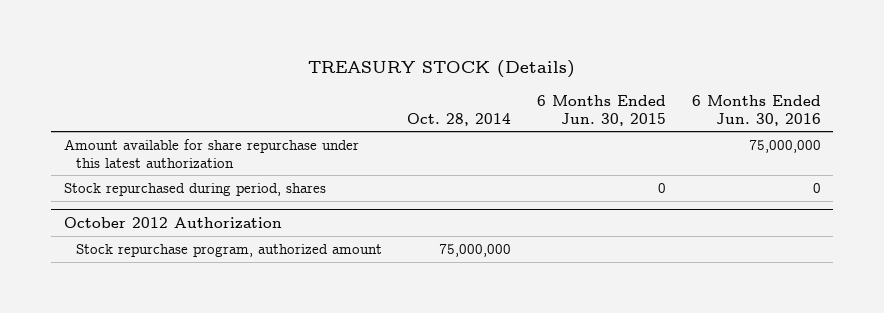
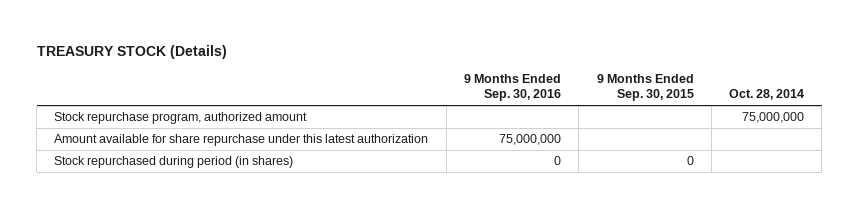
[537,94,667,126] 6 Months Ended Jun. 30, 2015 -> none
[691,94,821,126] 6 Months Ended Jun. 30, 2016 -> none
none -> [463,74,561,102] 9 Months Ended Sep. 30, 2016
none -> [596,74,694,102] 9 Months Ended Sep. 30, 2015
none -> [54,112,308,125] Stock repurchase program, authorized amount
[63,216,282,229] October 2012 Authorization -> none
[75,243,382,257] Stock repurchase program, authorized amount -> none
[63,182,326,196] Stock repurchased during period, shares -> [54,156,294,169] Stock repurchased during period (in shares)

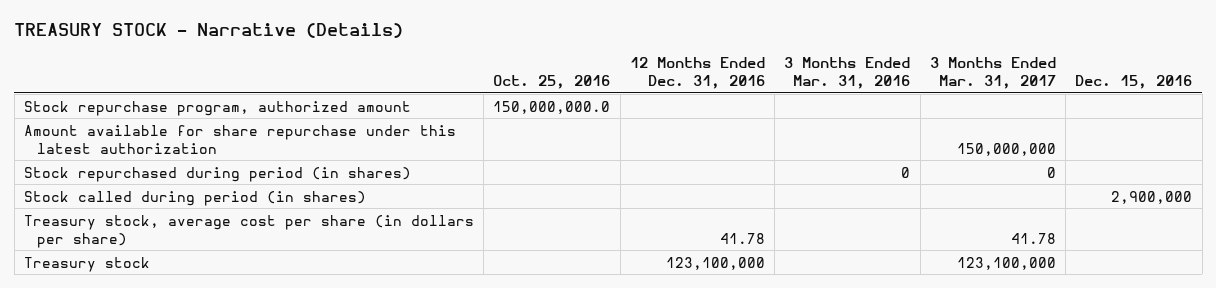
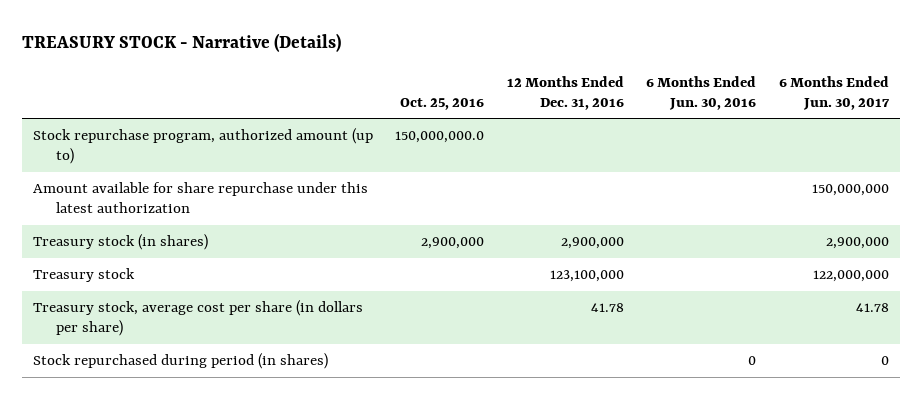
[784,56,911,89] 3 Months Ended Mar. 31, 2016 -> none
[929,56,1056,89] 3 Months Ended Mar. 31, 2017 -> none
[1075,74,1193,89] Dec. 15, 2016 -> none
none -> [646,75,757,110] 6 Months Ended Jun. 30, 2016
none -> [778,75,890,110] 6 Months Ended Jun. 30, 2017
[24,100,412,116] Stock repurchase program, authorized amount -> [32,128,373,165] Stock repurchase program, authorized amount (up to)
[24,190,367,206] Stock called during period (in shares) -> none
none -> [32,234,208,251] Treasury stock (in shares)
[24,214,475,248] Treasury stock, average cost per share (in dollars per share) -> [32,300,363,337] Treasury stock, average cost per share (in dollars per share)
[24,166,412,182] Stock repurchased during period (in shares) -> [32,353,328,370] Stock repurchased during period (in shares)

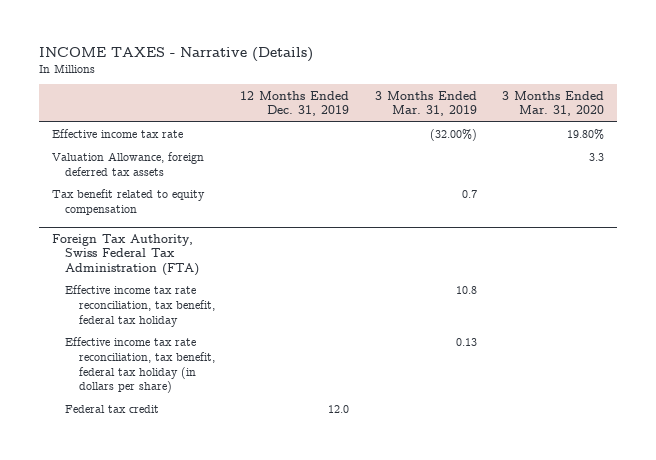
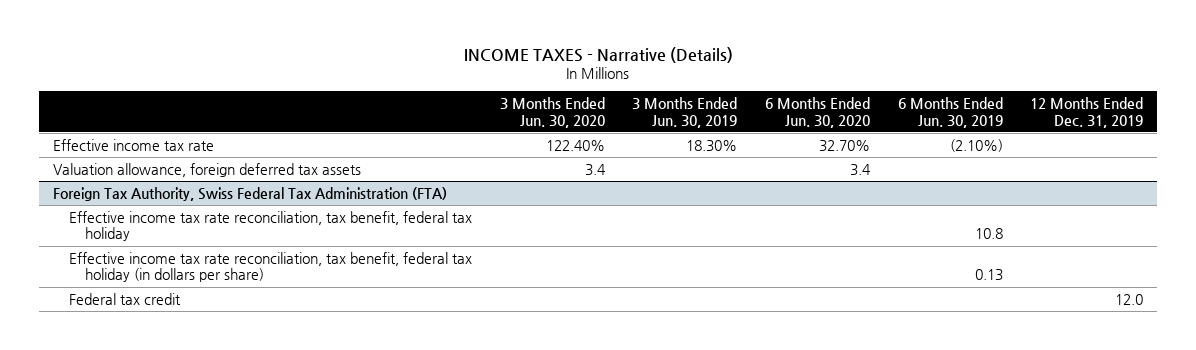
[374,90,477,117] 3 Months Ended Mar. 31, 2019 -> none
[502,90,605,117] 3 Months Ended Mar. 31, 2020 -> none
none -> [499,96,605,128] 3 Months Ended Jun. 30, 2020
none -> [632,96,738,128] 3 Months Ended Jun. 30, 2019
none -> [765,96,871,128] 6 Months Ended Jun. 30, 2020
none -> [897,96,1003,128] 6 Months Ended Jun. 30, 2019
[51,189,205,216] Tax benefit related to equity compensation -> none
[51,152,204,177] Valuation Allowance, foreign deferred tax assets -> [52,162,361,177] Valuation allowance, foreign deferred tax assets

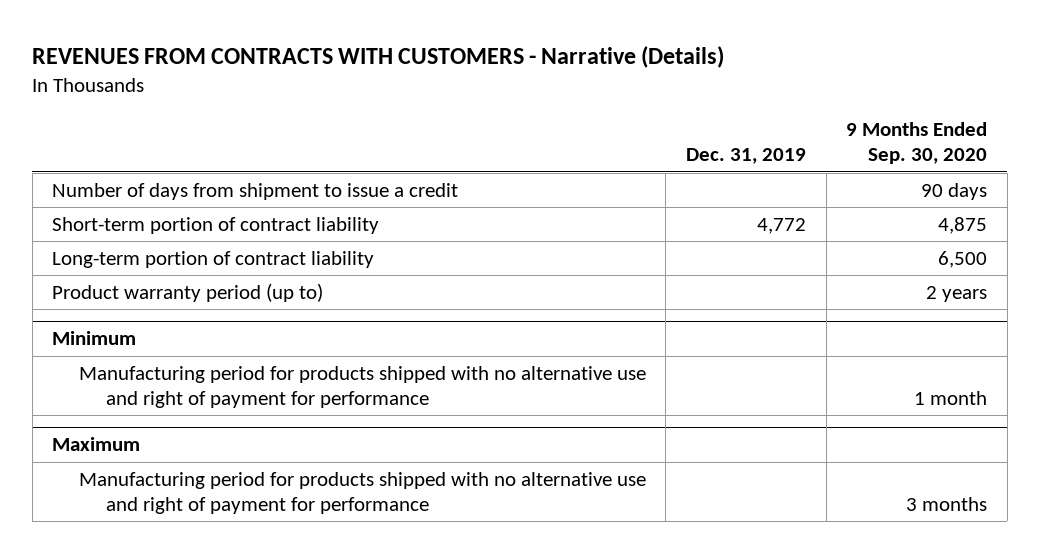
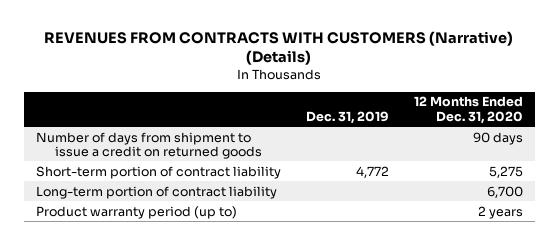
[32,46,725,69] REVENUES FROM CONTRACTS WITH CUSTOMERS - Narrative (Details) -> [44,30,514,66] REVENUES FROM CONTRACTS WITH CUSTOMERS (Narrative) (Details)
[846,122,988,165] 9 Months Ended Sep. 30, 2020 -> none
none -> [413,96,523,124] 12 Months Ended Dec. 31, 2020
[52,182,459,200] Number of days from shipment to issue a credit -> [36,131,262,159] Number of days from shipment to issue a credit on returned goods
[52,331,137,346] Minimum -> none
[78,365,646,408] Manufacturing period for products shipped with no alternative use and right of payment for performance -> none
[52,437,141,452] Maximum -> none
[78,471,646,514] Manufacturing period for products shipped with no alternative use and right of payment for performance -> none

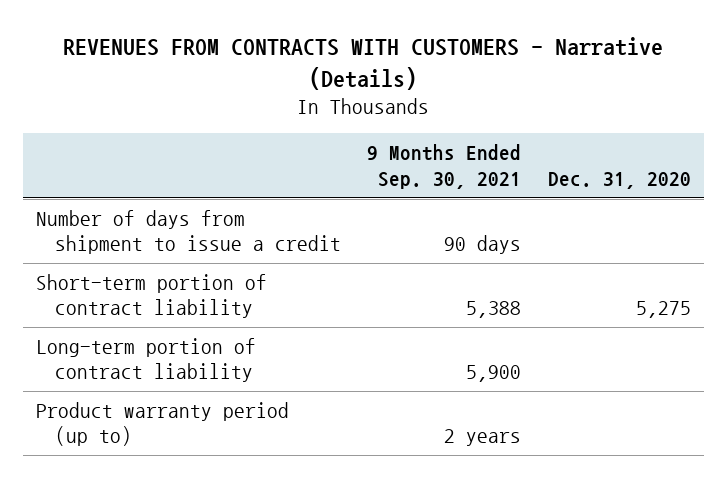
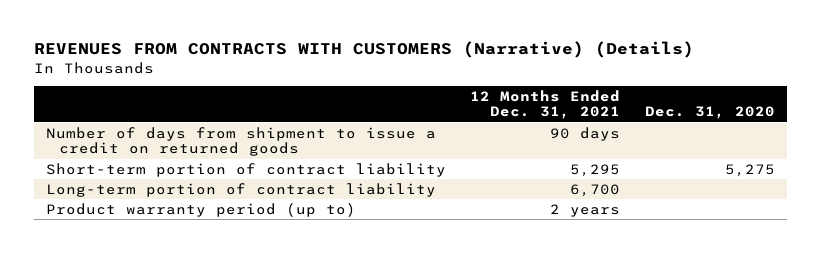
[63,37,664,90] REVENUES FROM CONTRACTS WITH CUSTOMERS - Narrative (Details) -> [33,41,694,59] REVENUES FROM CONTRACTS WITH CUSTOMERS (Narrative) (Details)
[367,144,522,189] 9 Months Ended Sep. 30, 2021 -> none
none -> [470,89,621,120] 12 Months Ended Dec. 31, 2021
[35,209,341,255] Number of days from shipment to issue a credit -> [45,126,436,157] Number of days from shipment to issue a credit on returned goods

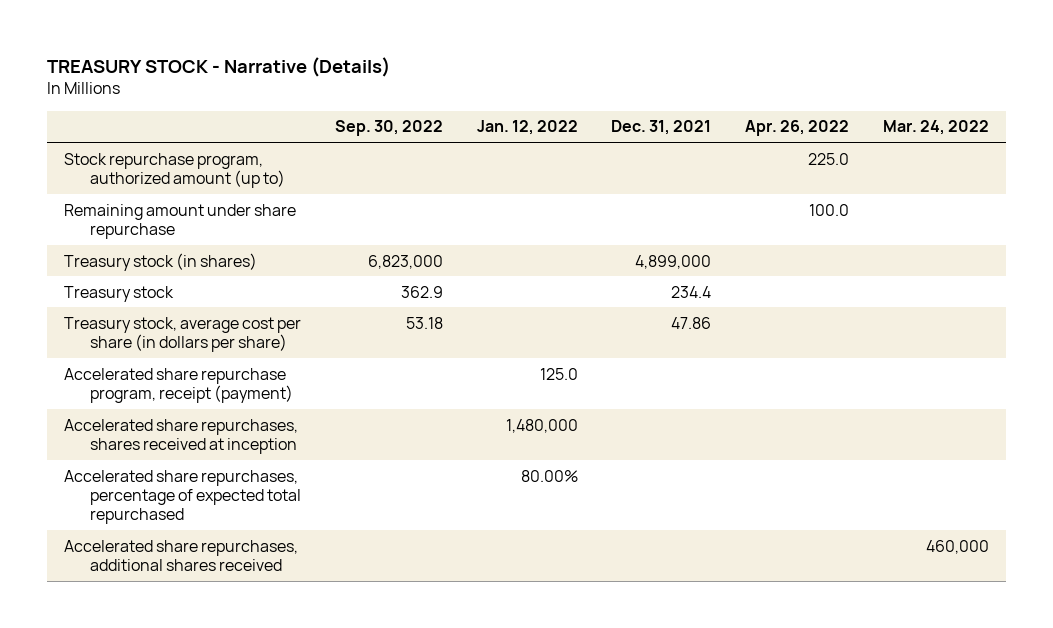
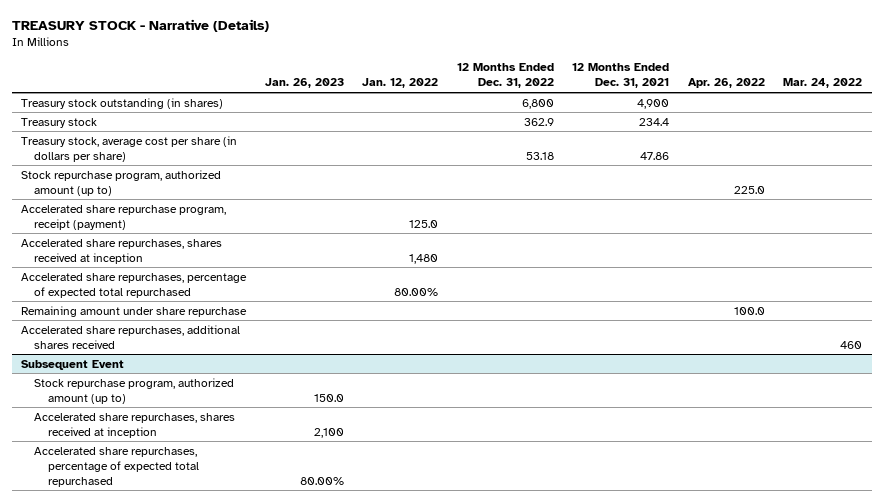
[335,120,444,137] Sep. 30, 2022 -> none
[611,120,712,136] Dec. 31, 2021 -> none
none -> [264,78,344,89] Jan. 26, 2023
none -> [456,63,554,89] 12 Months Ended Dec. 31, 2022
none -> [572,63,670,89] 12 Months Ended Dec. 31, 2021
[64,252,258,271] Treasury stock (in shares) -> [21,97,224,109] Treasury stock outstanding (in shares)
[64,152,285,188] Stock repurchase program, authorized amount (up to) -> [21,169,222,196] Stock repurchase program, authorized amount (up to)
[505,418,578,433] 1,480,000 -> [409,253,439,264] 1,480
[64,203,297,239] Remaining amount under share repurchase -> [21,305,248,317] Remaining amount under share repurchase
[925,539,989,554] 460,000 -> [840,340,863,349] 460
none -> [21,359,125,370] Subsequent Event
none -> [34,377,235,404] Stock repurchase program, authorized amount (up to)
none -> [34,412,236,438] Accelerated share repurchases, shares received at inception
none -> [34,446,199,487] Accelerated share repurchases, percentage of expected total repurchased

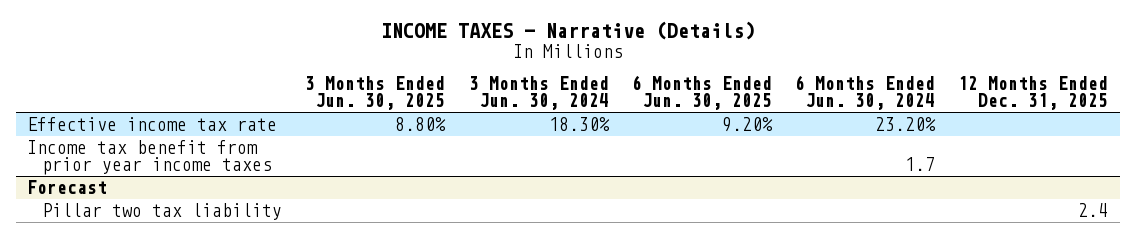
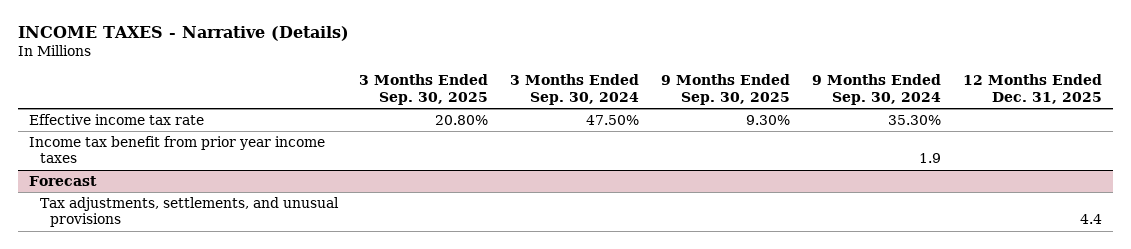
[305,76,446,111] 3 Months Ended Jun. 30, 2025 -> none
[468,76,609,111] 3 Months Ended Jun. 30, 2024 -> none
[631,75,772,111] 6 Months Ended Jun. 30, 2025 -> none
[795,75,936,111] 6 Months Ended Jun. 30, 2024 -> none
none -> [359,74,489,106] 3 Months Ended Sep. 30, 2025
none -> [510,74,640,106] 3 Months Ended Sep. 30, 2024
none -> [661,74,791,106] 9 Months Ended Sep. 30, 2025
none -> [812,74,942,106] 9 Months Ended Sep. 30, 2024
[41,203,282,221] Pillar two tax liability -> none
none -> [39,196,339,228] Tax adjustments, settlements, and unusual provisions

